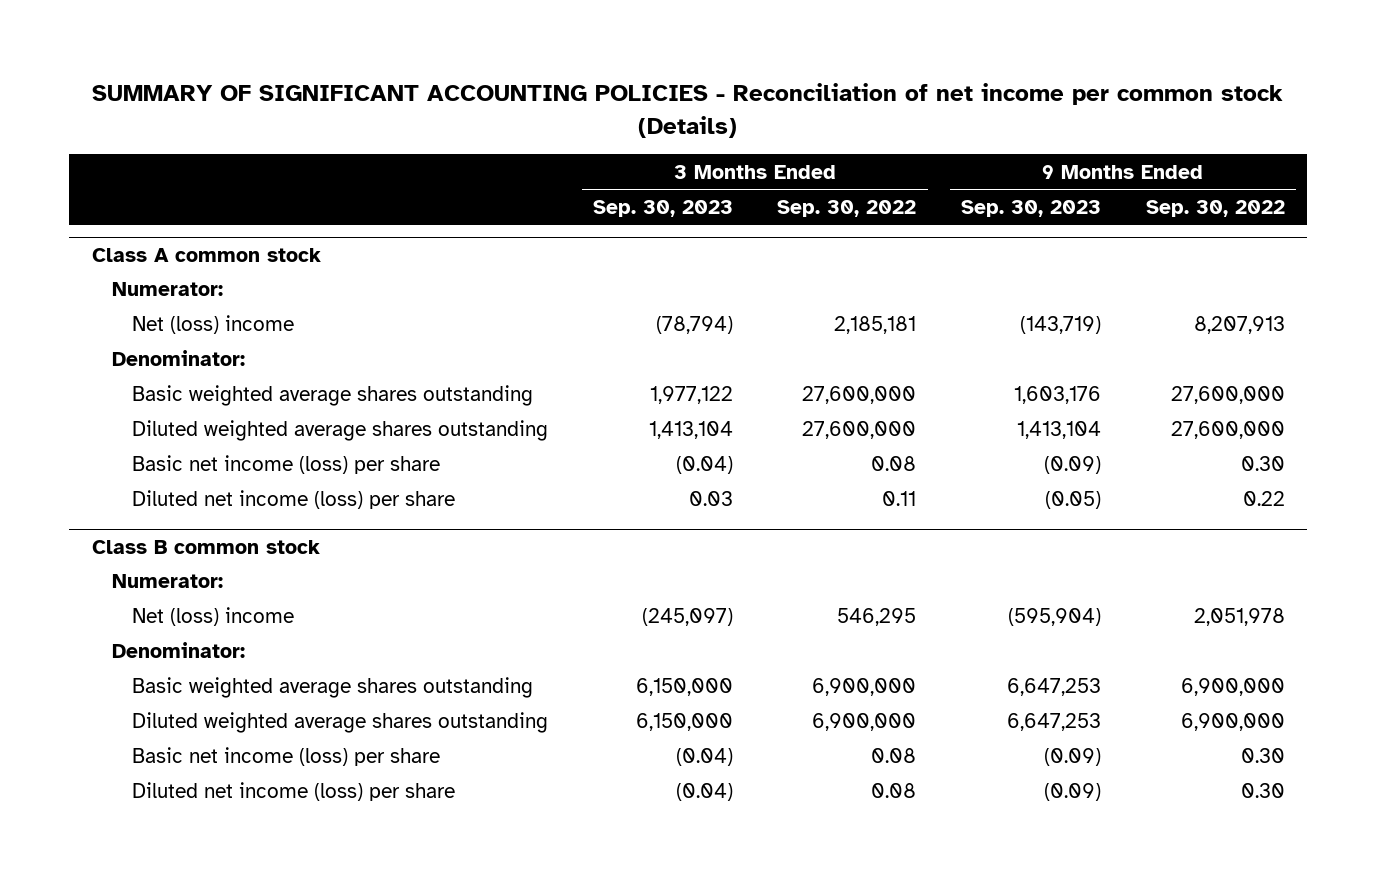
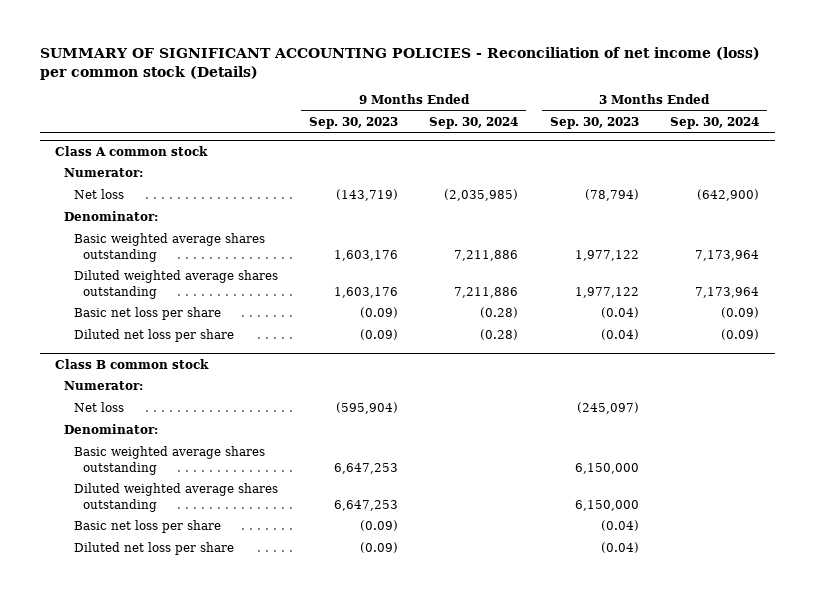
[92,83,1284,138] SUMMARY OF SIGNIFICANT ACCOUNTING POLICIES - Reconciliation of net income per common stock (Details) -> [39,47,760,81] SUMMARY OF SIGNIFICANT ACCOUNTING POLICIES - Reconciliation of net income (loss) per common stock (Details)
[777,199,917,217] Sep. 30, 2022 -> none
[1145,199,1285,217] Sep. 30, 2022 -> none
none -> [429,116,519,129] Sep. 30, 2024
none -> [670,116,760,129] Sep. 30, 2024
[132,315,295,335] Net (loss) income -> [73,189,124,200] Net loss
[648,421,733,440] 1,413,104 -> [574,286,639,298] 1,977,122
[1017,421,1102,440] 1,413,104 -> [333,286,398,298] 1,603,176
[132,455,441,475] Basic net income (loss) per share -> [73,307,221,321] Basic net loss per share
[132,490,456,510] Diluted net income (loss) per share -> [73,329,234,343] Diluted net loss per share
[688,491,733,507] 0.03 -> [600,329,639,341] (0.04)
[1045,491,1102,510] (0.05) -> [359,329,398,341] (0.09)
[132,607,295,627] Net (loss) income -> [73,402,124,413] Net loss
[132,747,441,767] Basic net income (loss) per share -> [73,520,221,534] Basic net loss per share
[132,782,456,802] Diluted net income (loss) per share -> [73,542,234,556] Diluted net loss per share

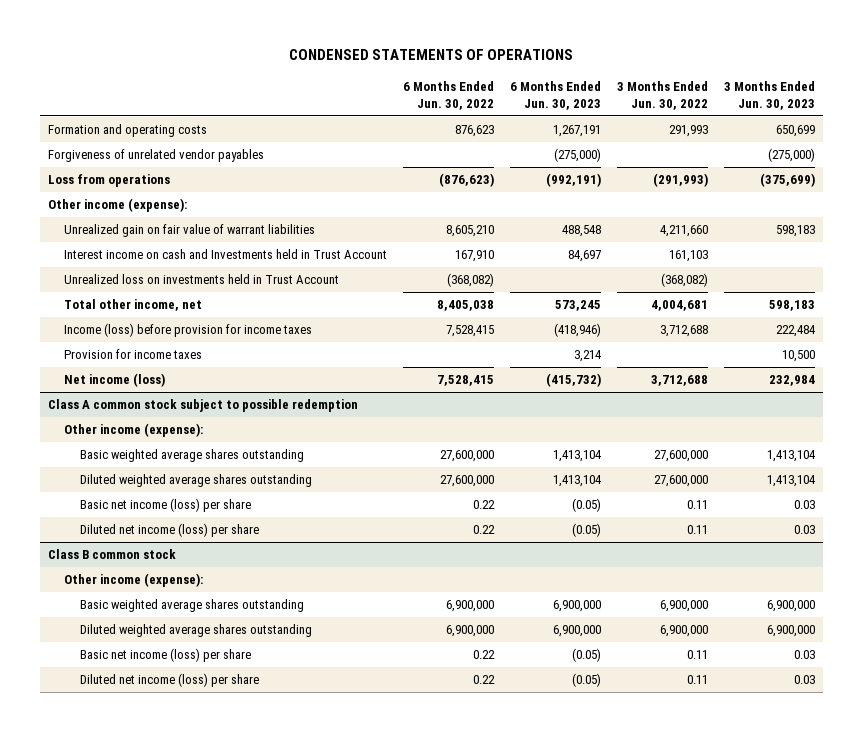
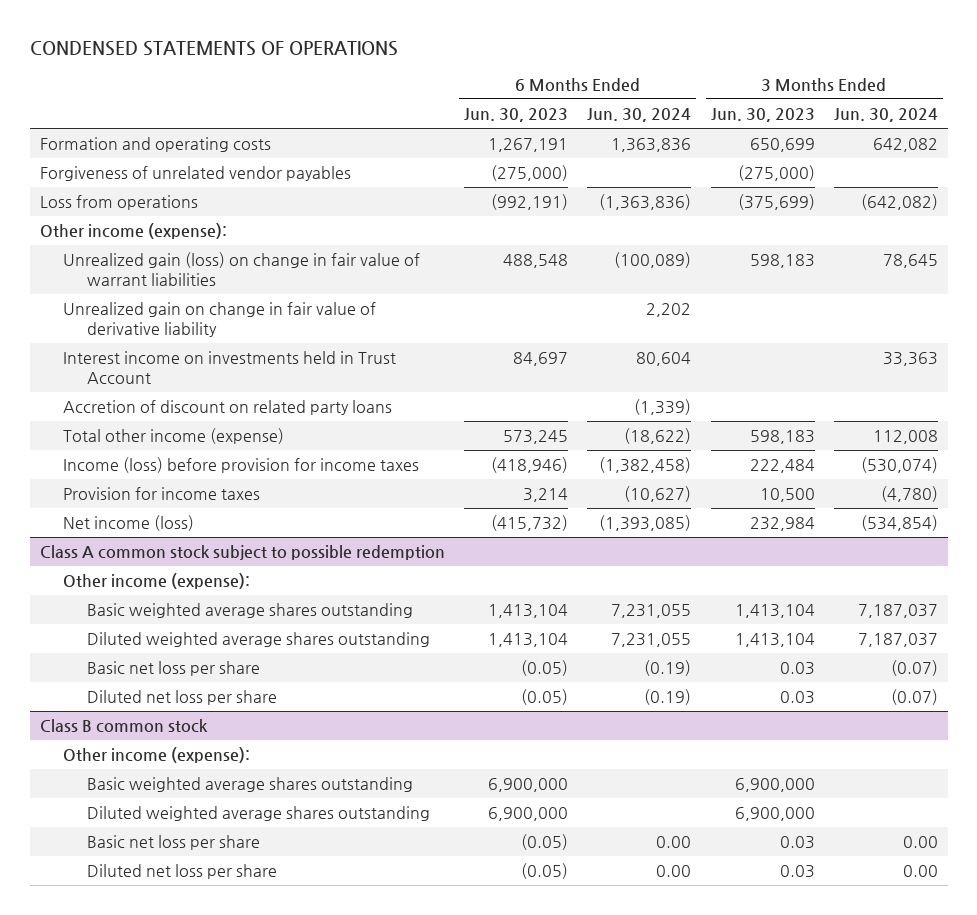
[402,80,494,110] 6 Months Ended Jun. 30, 2022 -> none
[616,80,708,110] 3 Months Ended Jun. 30, 2022 -> none
none -> [587,108,692,123] Jun. 30, 2024
none -> [833,108,938,123] Jun. 30, 2024
[63,274,339,285] Unrealized loss on investments held in Trust Account -> none
[63,224,315,238] Unrealized gain on fair value of warrant liabilities -> [63,252,421,287] Unrealized gain (loss) on change in fair value of warrant liabilities
none -> [63,302,377,338] Unrealized gain on change in fair value of derivative liability
[63,249,387,260] Interest income on cash and Investments held in Trust Account -> [63,351,397,385] Interest income on investments held in Trust Account
none -> [63,400,393,416] Accretion of discount on related party loans
[63,299,202,312] Total other income, net -> [63,428,285,445] Total other income (expense)
[79,498,251,513] Basic net income (loss) per share -> [86,661,260,677] Basic net loss per share
[79,523,259,538] Diluted net income (loss) per share -> [86,690,277,706] Diluted net loss per share
[79,648,251,663] Basic net income (loss) per share -> [86,835,260,851] Basic net loss per share
[79,673,259,688] Diluted net income (loss) per share -> [86,864,277,880] Diluted net loss per share

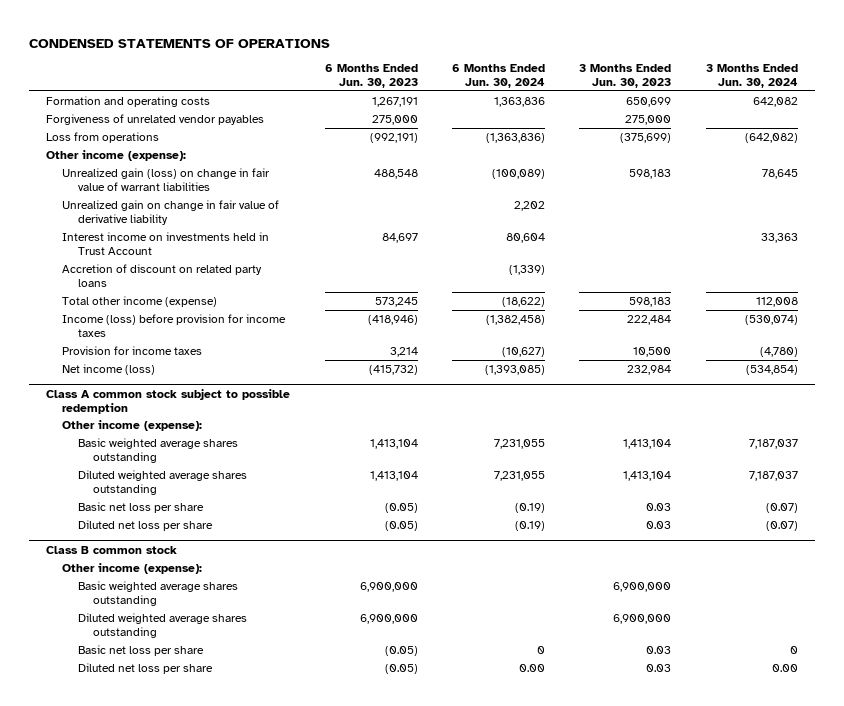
[490,165,568,182] (275,000) -> [371,114,418,125] 275,000
[737,165,815,182] (275,000) -> [625,114,672,125] 275,000
[656,836,692,849] 0.00 -> [537,645,546,654] 0
[902,836,938,849] 0.00 -> [789,645,798,654] 0

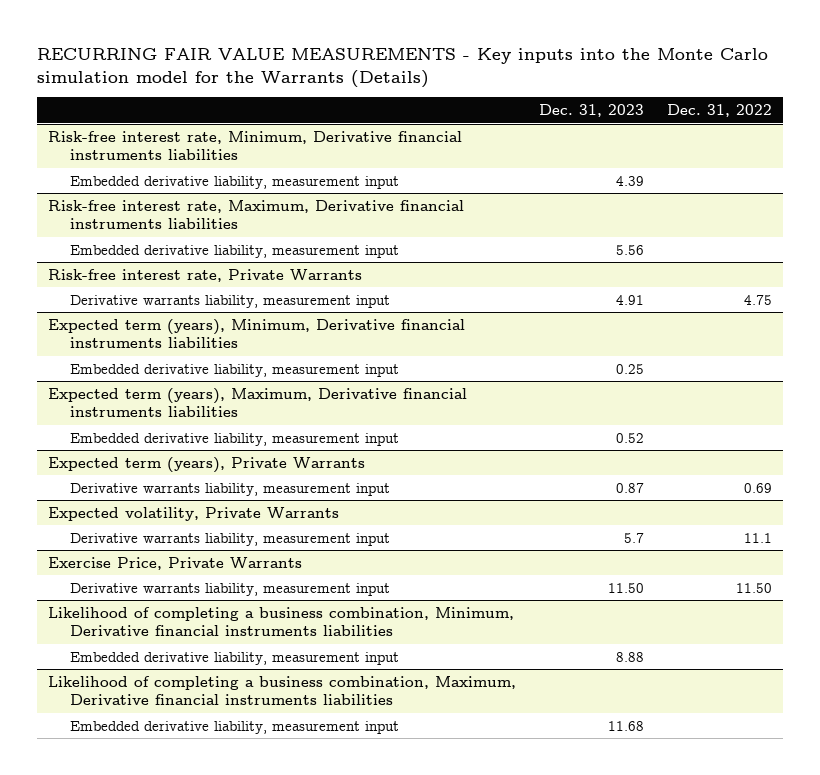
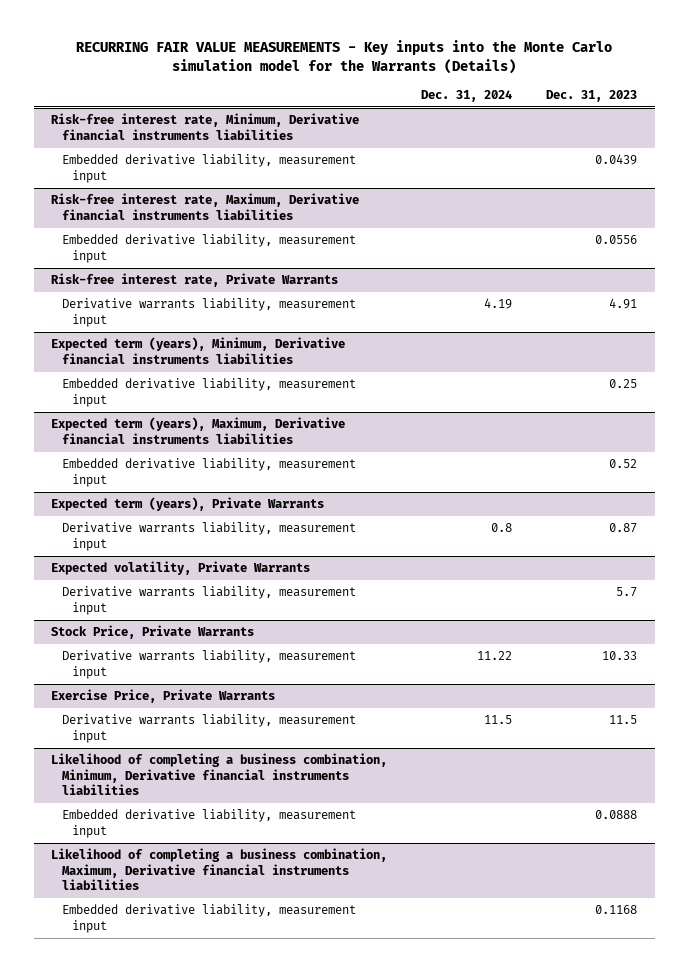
[666,104,772,118] Dec. 31, 2022 -> none
none -> [421,89,513,102] Dec. 31, 2024
[616,175,645,186] 4.39 -> [595,154,638,166] 0.0439
[616,244,645,255] 5.56 -> [595,235,638,245] 0.0556
none -> [51,625,255,640] Stock Price, Private Warrants
none -> [61,650,356,679] Derivative warrants liability, measurement input
[608,582,645,593] 11.50 -> [609,715,638,725] 11.5
[616,651,645,662] 8.88 -> [595,810,638,820] 0.0888
[608,720,645,731] 11.68 -> [595,905,638,915] 0.1168

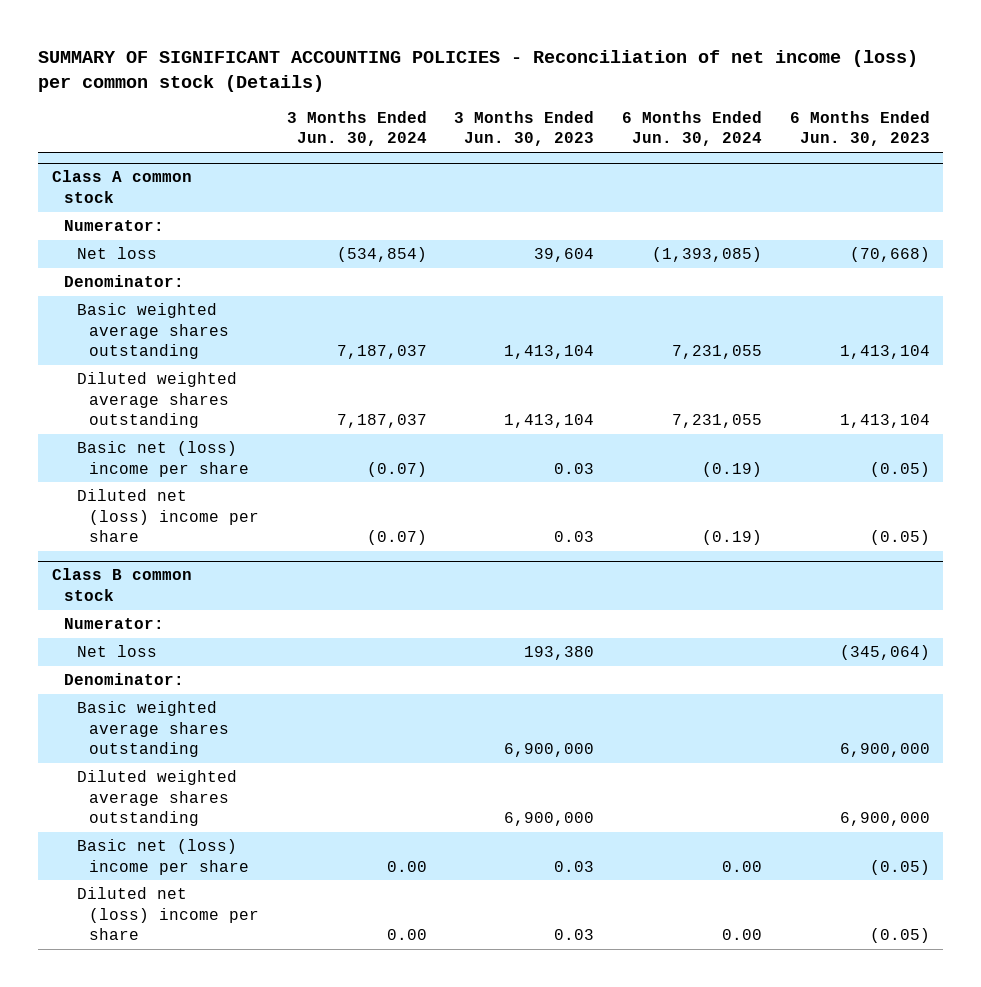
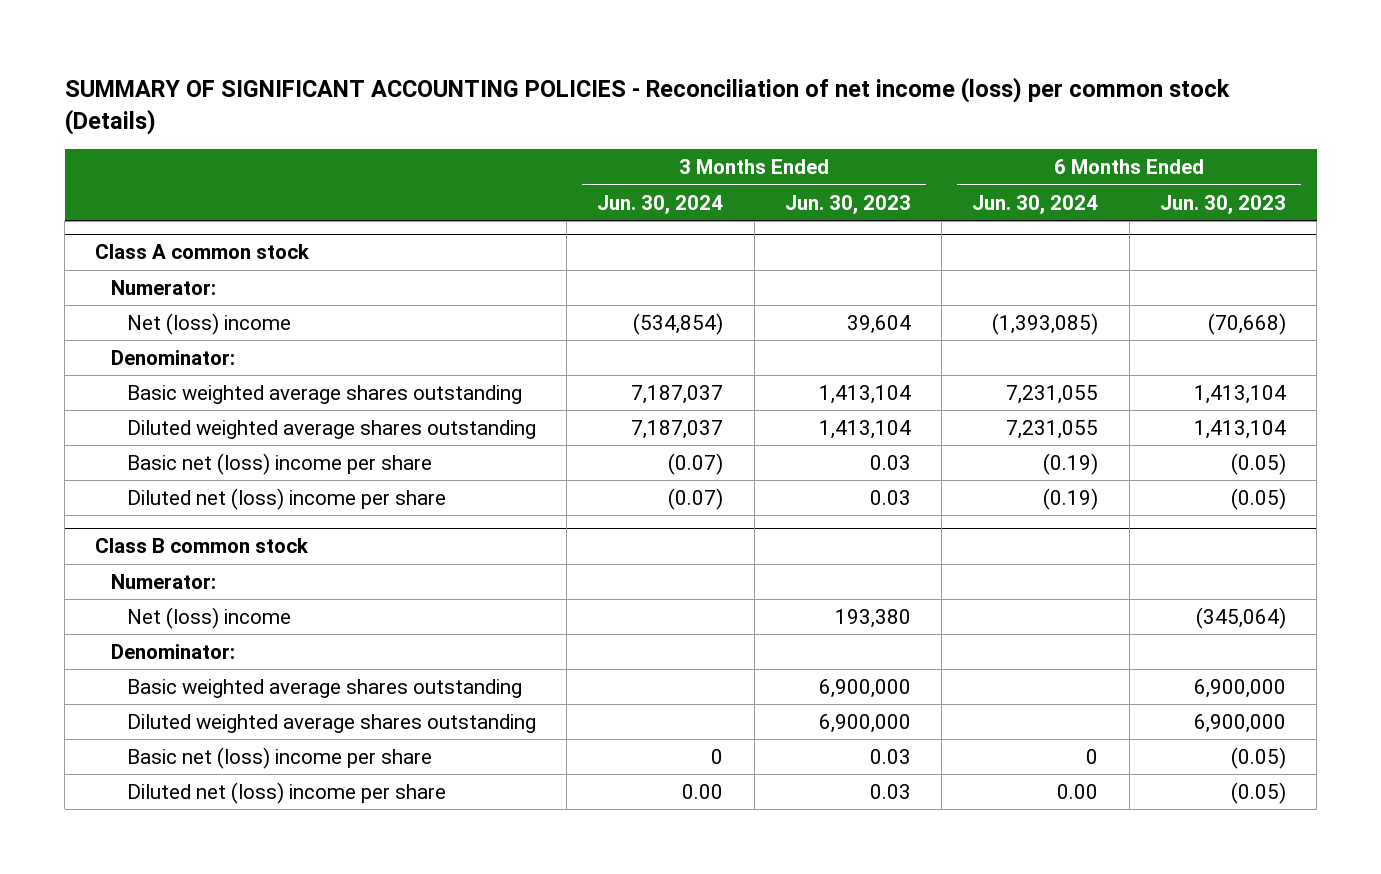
[76,247,157,260] Net loss -> [126,313,291,336] Net (loss) income
[76,645,157,658] Net loss -> [126,607,291,630] Net (loss) income
[386,860,427,872] 0.00 -> [711,749,724,765] 0
[721,860,762,872] 0.00 -> [1086,749,1099,765] 0

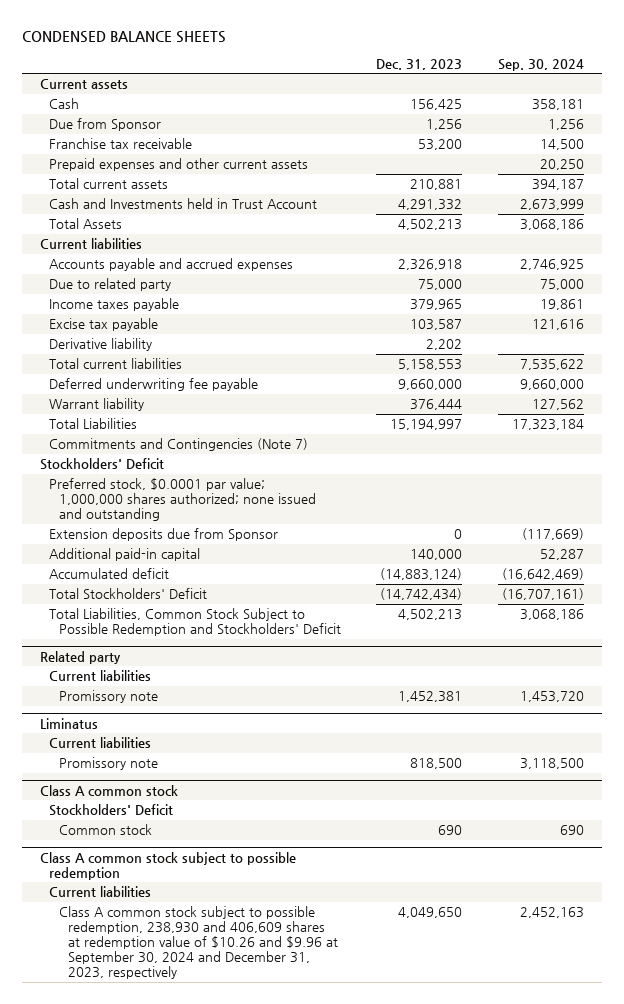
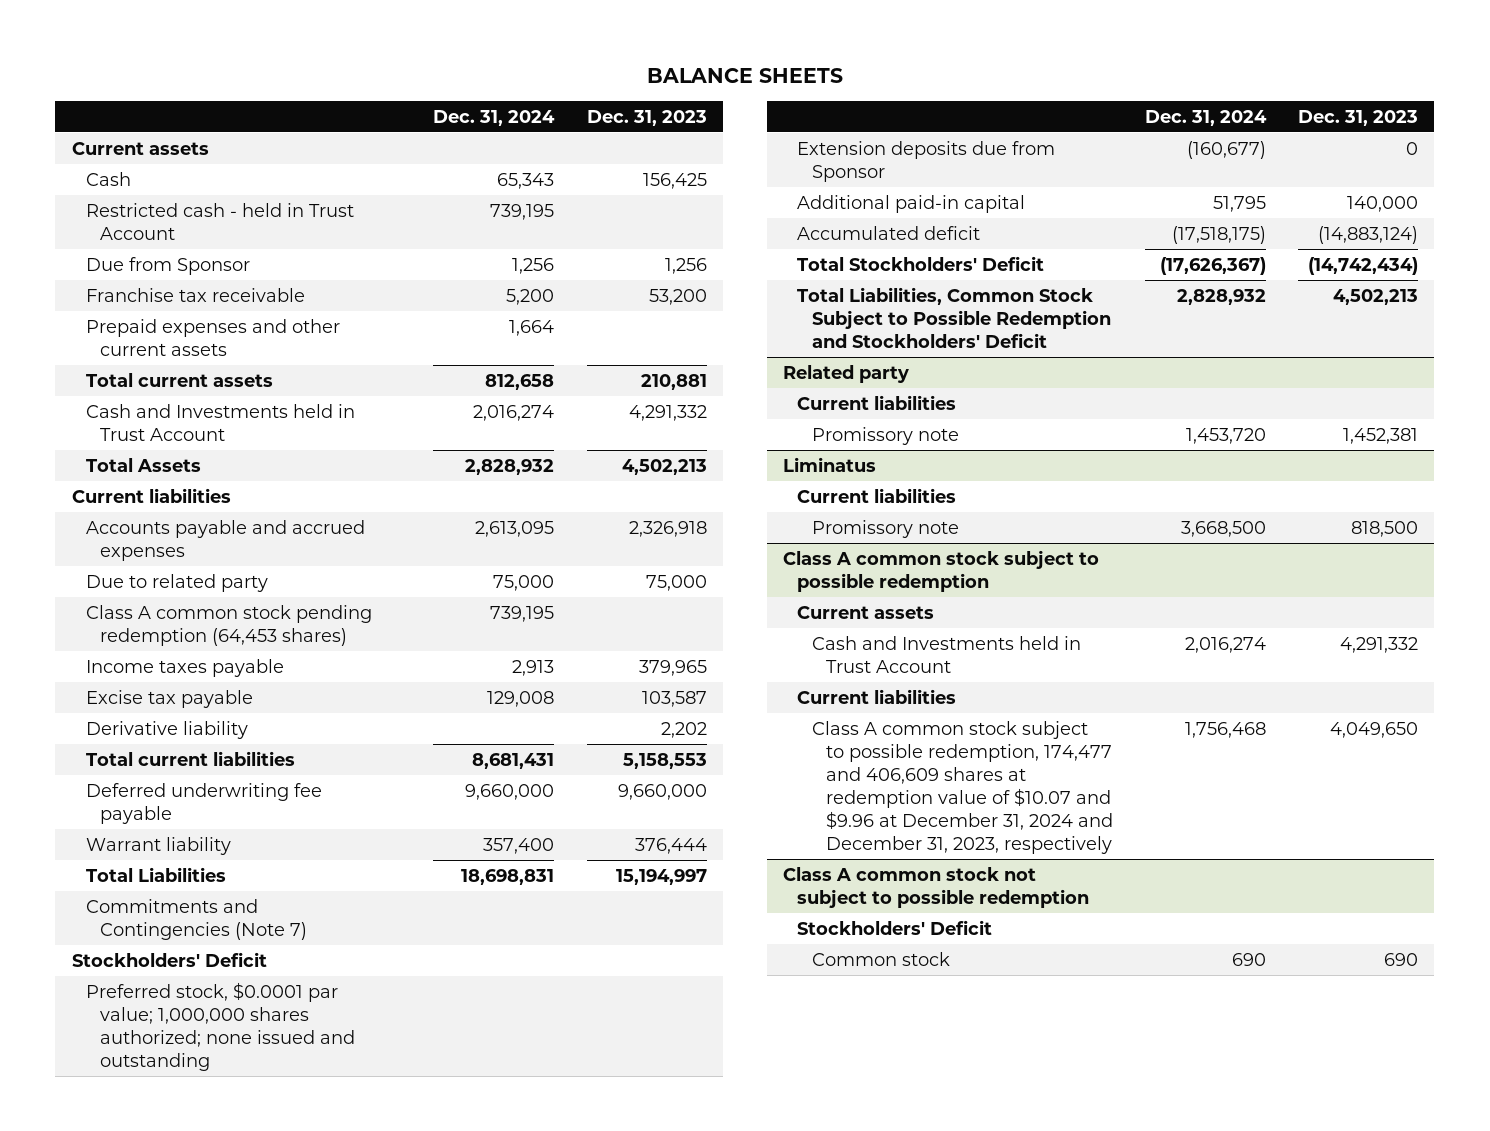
[21,31,226,44] CONDENSED BALANCE SHEETS -> [646,68,843,84] BALANCE SHEETS
[498,58,585,71] Sep. 30, 2024 -> none
none -> [433,109,556,126] Dec. 31, 2024
none -> [85,202,354,240] Restricted cash - held in Trust Account
none -> [85,604,372,646] Class A common stock pending redemption (64,453 shares)
[39,784,178,796] Class A common stock -> none
[49,804,174,817] Stockholders' Deficit -> none
[58,824,152,836] Common stock -> none
none -> [797,605,935,619] Current assets
none -> [811,635,1081,673] Cash and Investments held in Trust Account
[58,906,339,980] Class A common stock subject to possible redemption, 238,930 and 406,609 shares at redemption value of $10.26 and $9.96 at September 30, 2024 and December 31, 2023, respectively -> [811,720,1113,855] Class A common stock subject to possible redemption, 174,477 and 406,609 shares at redemption value of $10.07 and $9.96 at December 31, 2024 and December 31, 2023, respectively
none -> [783,866,1090,908] Class A common stock not subject to possible redemption
none -> [797,919,993,935] Stockholders' Deficit
none -> [811,951,950,966] Common stock

